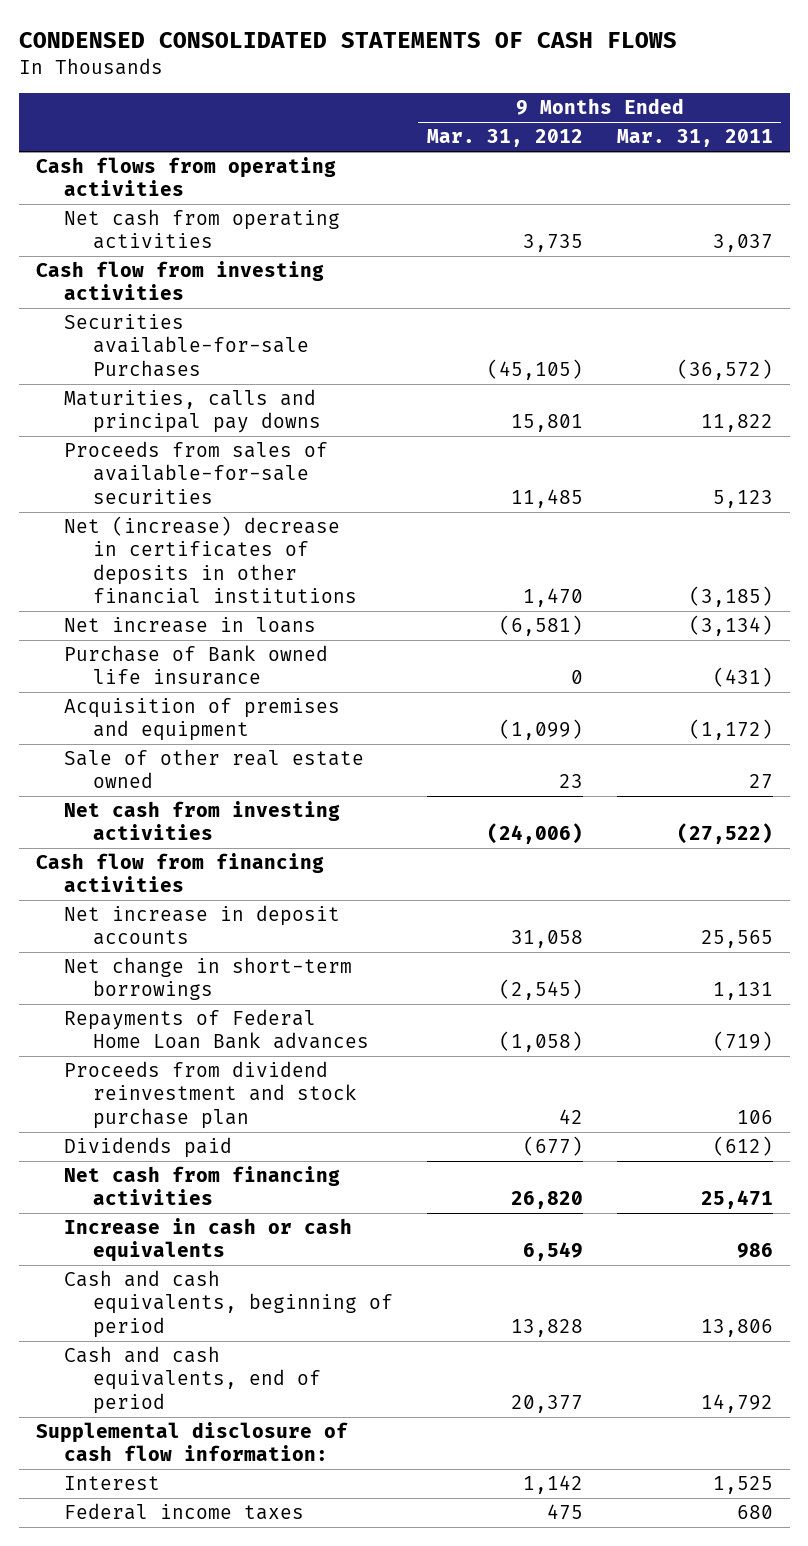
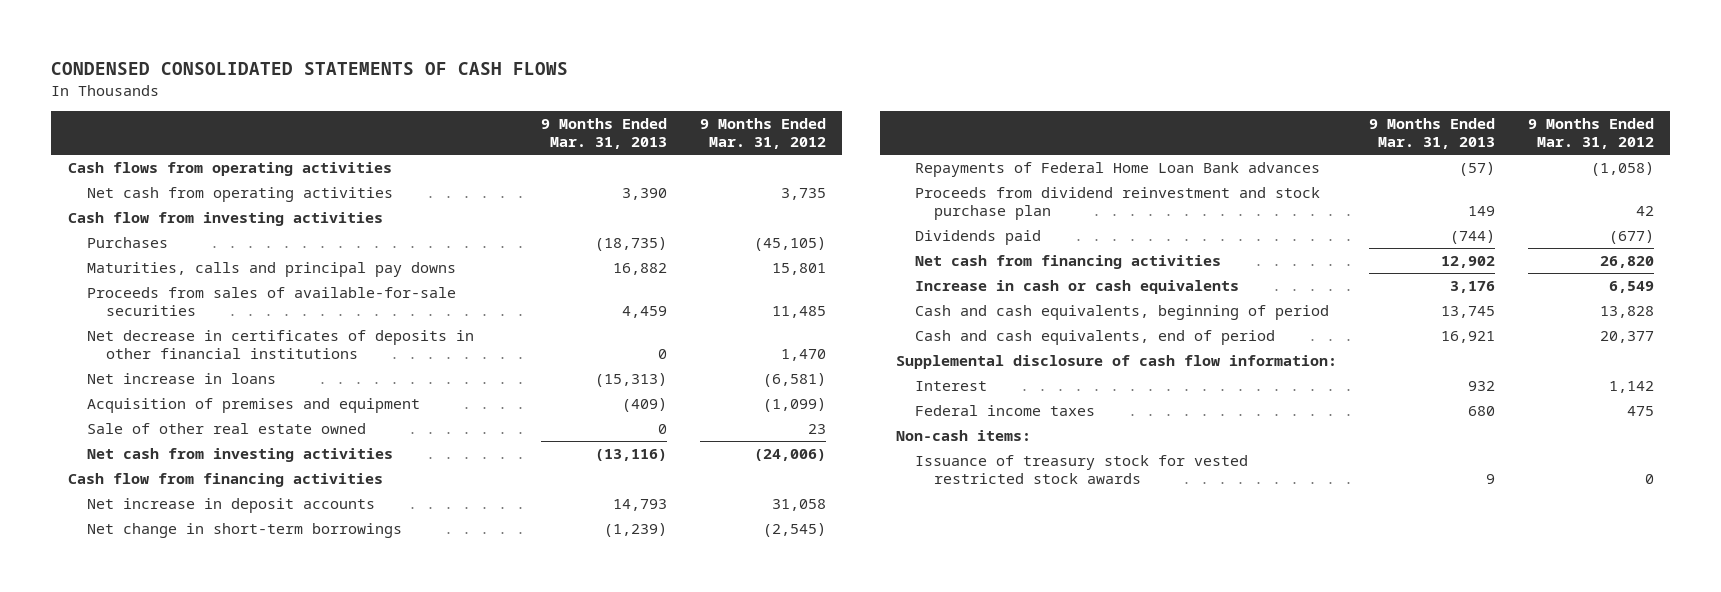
[616,129,773,148] Mar. 31, 2011 -> none
none -> [541,117,668,150] 9 Months Ended Mar. 31, 2013
[64,314,310,377] Securities available-for-sale Purchases -> [86,236,168,248] Purchases
[64,516,358,604] Net (increase) decrease in certificates of deposits in other financial institutions -> [86,329,474,360] Net decrease in certificates of deposits in other financial institutions
[64,645,329,686] Purchase of Bank owned life insurance -> none
none -> [895,429,1031,441] Non-cash items:
none -> [915,454,1249,485] Issuance of treasury stock for vested restricted stock awards

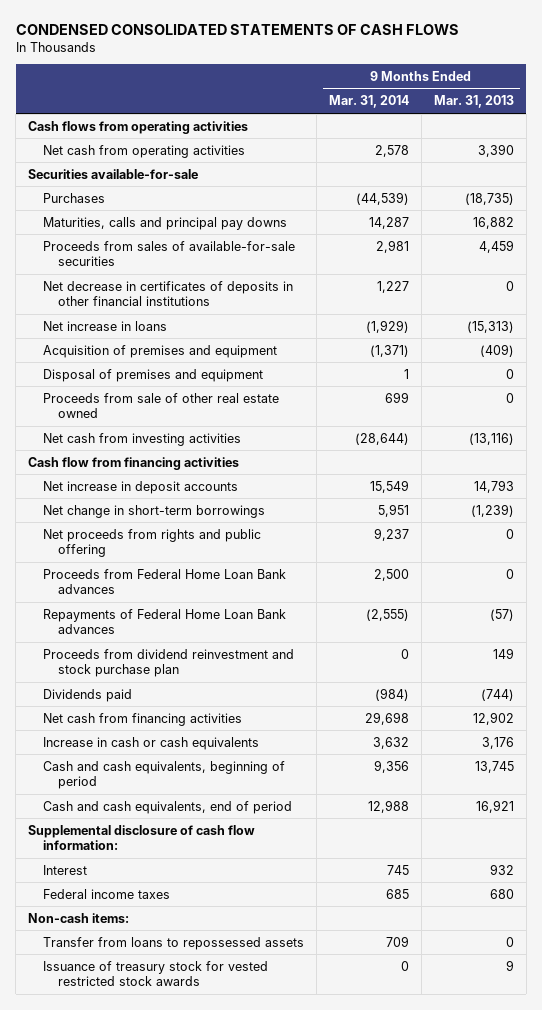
[699,117,826,150] 9 Months Ended Mar. 31, 2012 -> none
none -> [328,95,409,109] Mar. 31, 2014
[67,211,383,226] Cash flow from investing activities -> none
none -> [28,168,199,179] Securities available-for-sale
none -> [42,368,263,382] Disposal of premises and equipment
[86,422,366,434] Sale of other real estate owned -> [42,392,279,419] Proceeds from sale of other real estate owned
none -> [42,528,261,558] Net proceeds from rights and public offering
none -> [42,568,286,595] Proceeds from Federal Home Loan Bank advances
none -> [42,936,304,950] Transfer from loans to repossessed assets

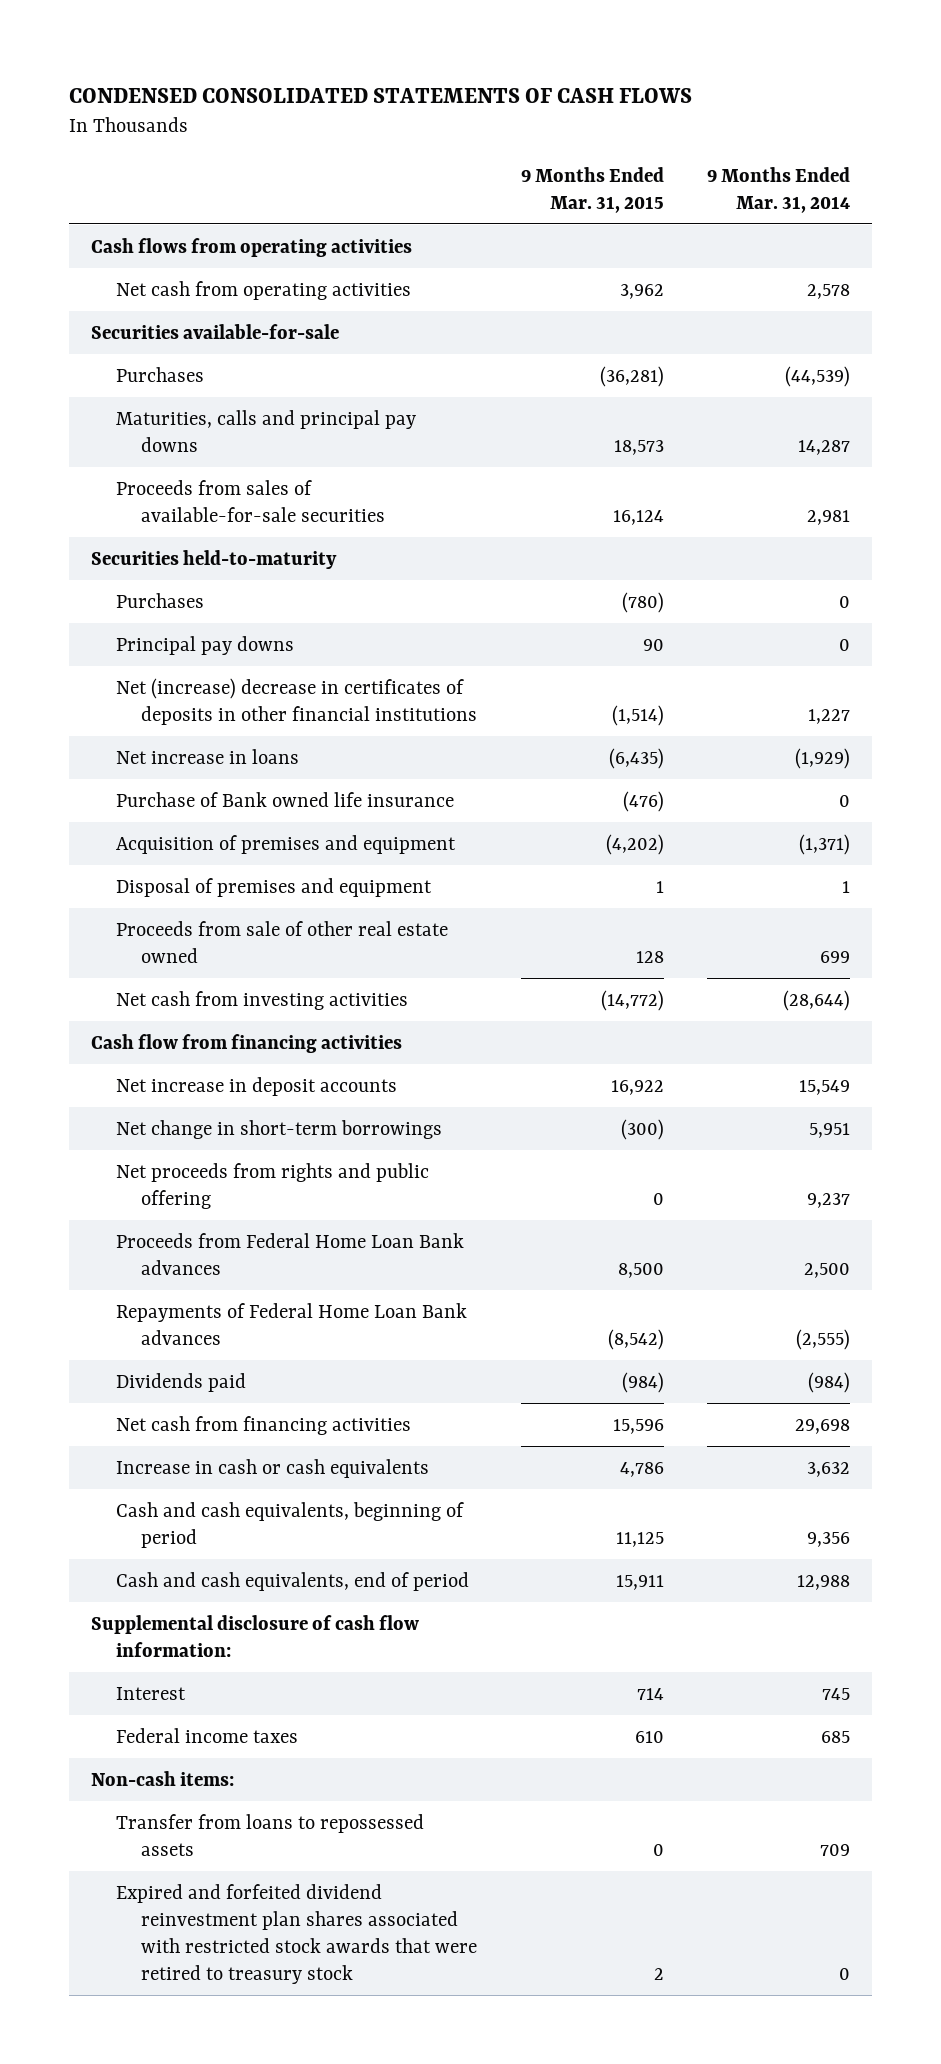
[433,95,514,109] Mar. 31, 2013 -> none
none -> [520,166,664,213] 9 Months Ended Mar. 31, 2015
none -> [90,549,337,569] Securities held-to-maturity
none -> [116,592,205,608] Purchases
none -> [116,635,295,655] Principal pay downs
[42,280,293,307] Net decrease in certificates of deposits in other financial institutions -> [116,677,478,725] Net (increase) decrease in certificates of deposits in other financial institutions
none -> [116,791,455,807] Purchase of Bank owned life insurance
[42,648,294,678] Proceeds from dividend reinvestment and stock purchase plan -> none
[42,960,268,987] Issuance of treasury stock for vested restricted stock awards -> [116,1883,478,1984] Expired and forfeited dividend reinvestment plan shares associated with restricted stock awards that were retired to treasury stock

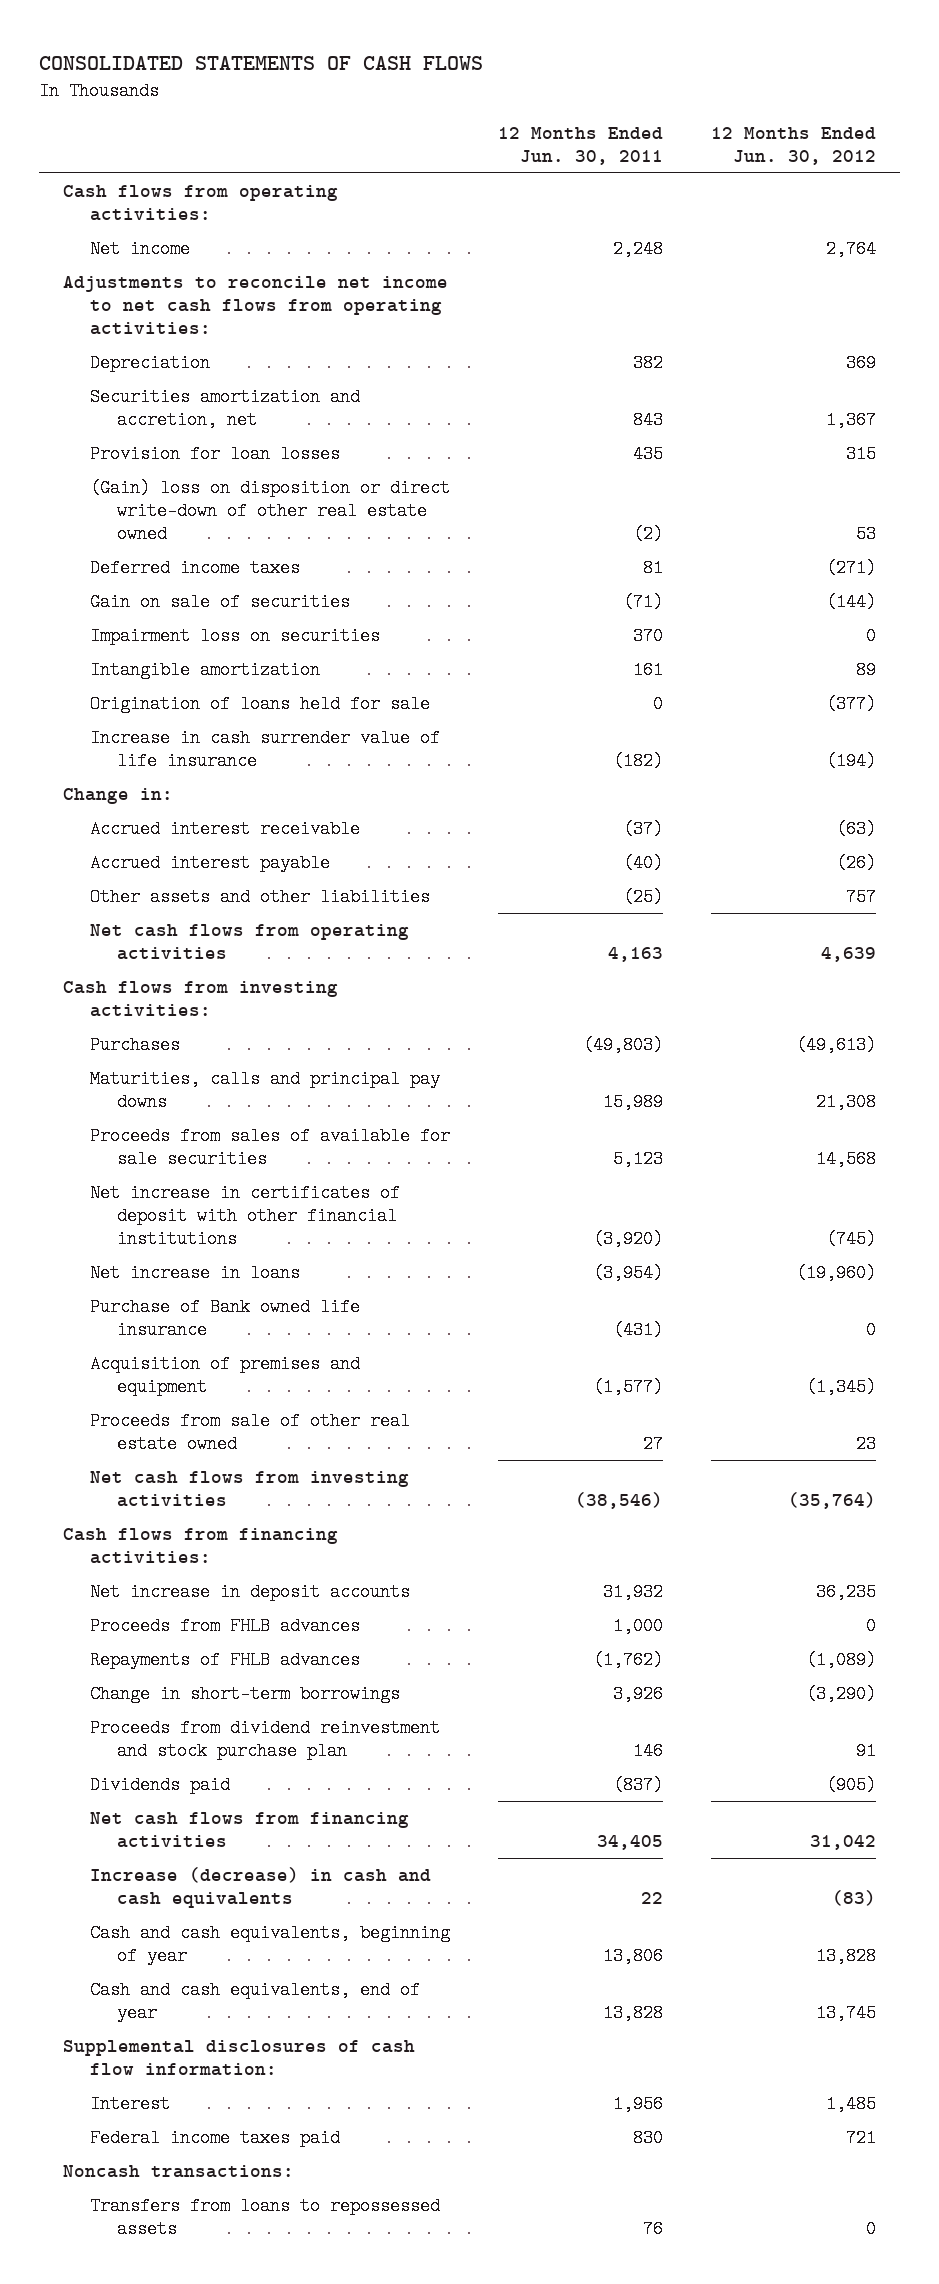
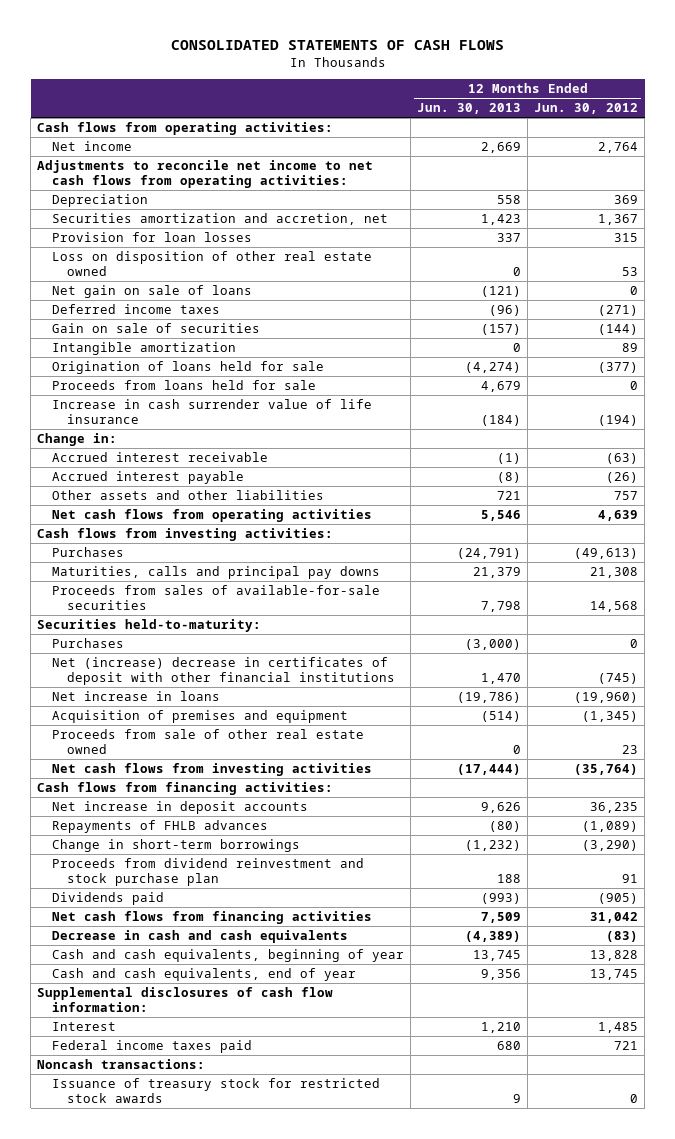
[497,126,663,165] 12 Months Ended Jun. 30, 2011 -> none
none -> [417,103,522,115] Jun. 30, 2013
[89,478,450,544] (Gain) loss on disposition or direct write-down of other real estate owned -> [51,250,372,277] Loss on disposition of other real estate owned
none -> [51,284,252,298] Net gain on sale of loans
[89,626,380,645] Impairment loss on securities -> none
none -> [51,379,316,390] Proceeds from loans held for sale
[89,1126,450,1168] Proceeds from sales of available for sale securities -> [51,584,380,611] Proceeds from sales of available-for-sale securities
none -> [37,618,262,632] Securities held-to-maturity:
none -> [51,637,124,648] Purchases
[89,1183,400,1249] Net increase in certificates of deposit with other financial institutions -> [51,656,395,686] Net (increase) decrease in certificates of deposit with other financial institutions
[89,1297,360,1339] Purchase of Bank owned life insurance -> none
[89,1616,360,1635] Proceeds from FHLB advances -> none
[89,1866,431,1908] Increase (decrease) in cash and cash equivalents -> [51,929,348,943] Decrease in cash and cash equivalents
[89,2196,440,2238] Transfers from loans to repossessed assets -> none
none -> [51,1077,380,1104] Issuance of treasury stock for restricted stock awards

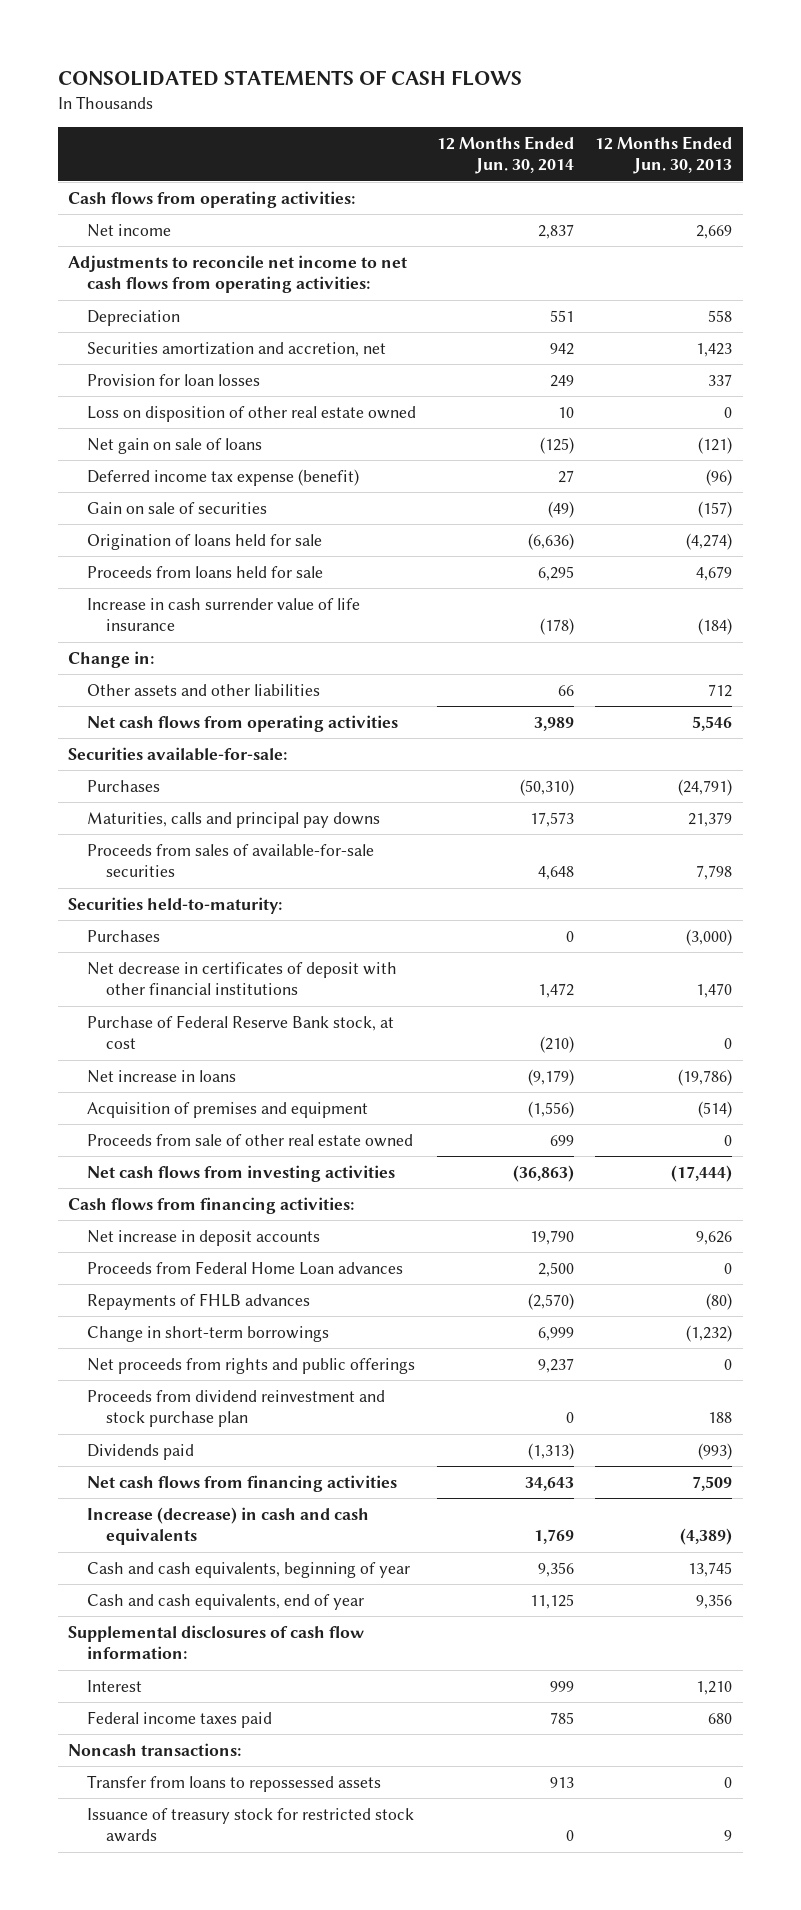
[534,103,639,115] Jun. 30, 2012 -> none
none -> [437,135,575,175] 12 Months Ended Jun. 30, 2014
[51,303,220,314] Deferred income taxes -> [87,468,360,486] Deferred income tax expense (benefit)
[51,341,236,355] Intangible amortization -> none
[51,451,268,462] Accrued interest receivable -> none
[51,470,244,484] Accrued interest payable -> none
[497,490,522,500] 721 -> [708,683,733,697] 712
[37,527,334,541] Cash flows from investing activities: -> none
none -> [68,746,288,761] Securities available-for-sale:
[51,656,395,686] Net (increase) decrease in certificates of deposit with other financial institutions -> [87,961,398,996] Net decrease in certificates of deposit with other financial institutions
none -> [87,1014,395,1050] Purchase of Federal Reserve Bank stock, at cost
none -> [87,1260,404,1275] Proceeds from Federal Home Loan advances
none -> [87,1357,416,1374] Net proceeds from rights and public offerings
[51,929,348,943] Decrease in cash and cash equivalents -> [87,1506,370,1546] Increase (decrease) in cash and cash equivalents
none -> [87,1774,382,1792] Transfer from loans to repossessed assets

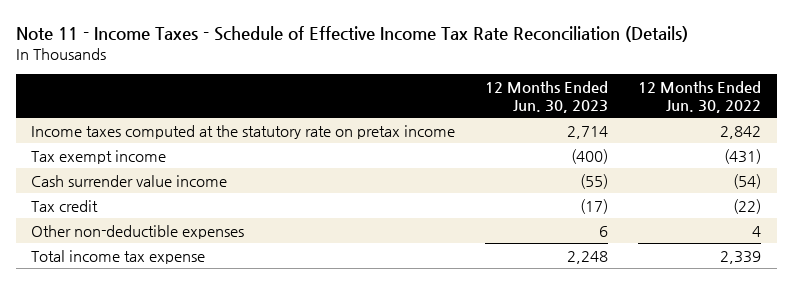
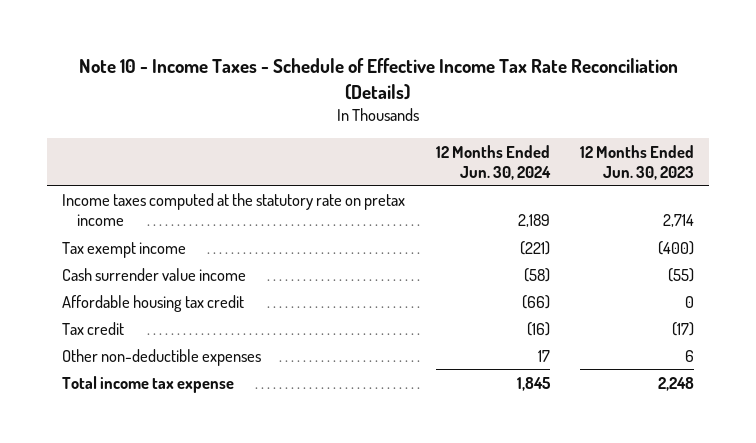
[16,26,689,43] Note 11 - Income Taxes - Schedule of Effective Income Tax Rate Reconciliation (Details) -> [79,57,679,100] Note 10 - Income Taxes - Schedule of Effective Income Tax Rate Reconciliation (Details)
[638,81,762,113] 12 Months Ended Jun. 30, 2022 -> none
none -> [435,144,551,180] 12 Months Ended Jun. 30, 2024
none -> [61,294,244,312] Affordable housing tax credit

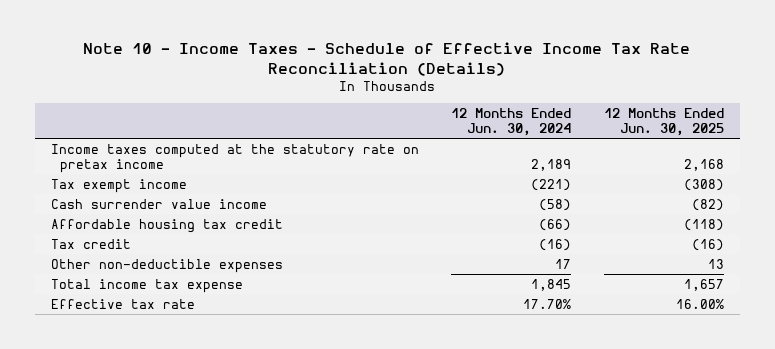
[580,144,695,180] 12 Months Ended Jun. 30, 2023 -> none
none -> [603,107,724,137] 12 Months Ended Jun. 30, 2025
none -> [51,298,196,309] Effective tax rate

